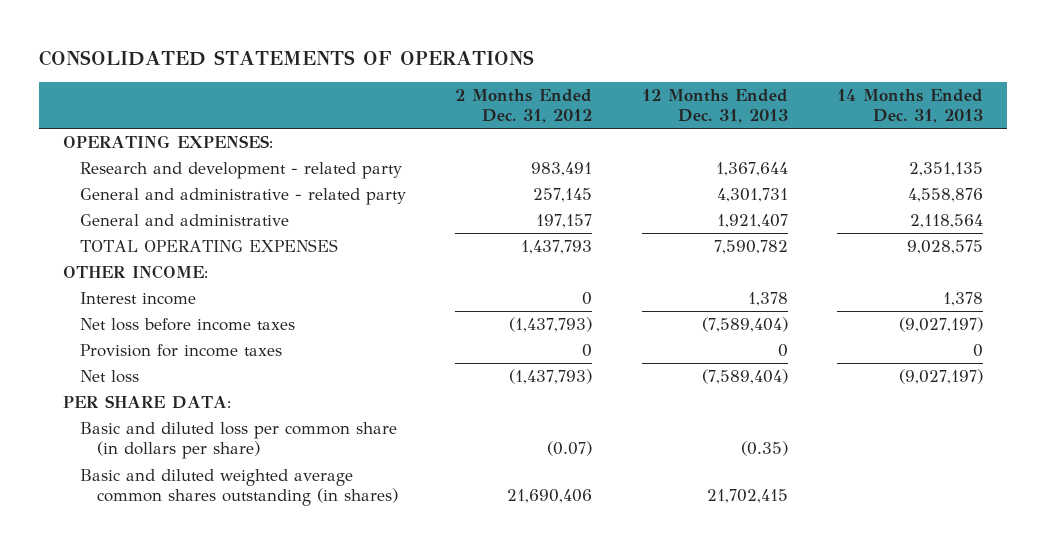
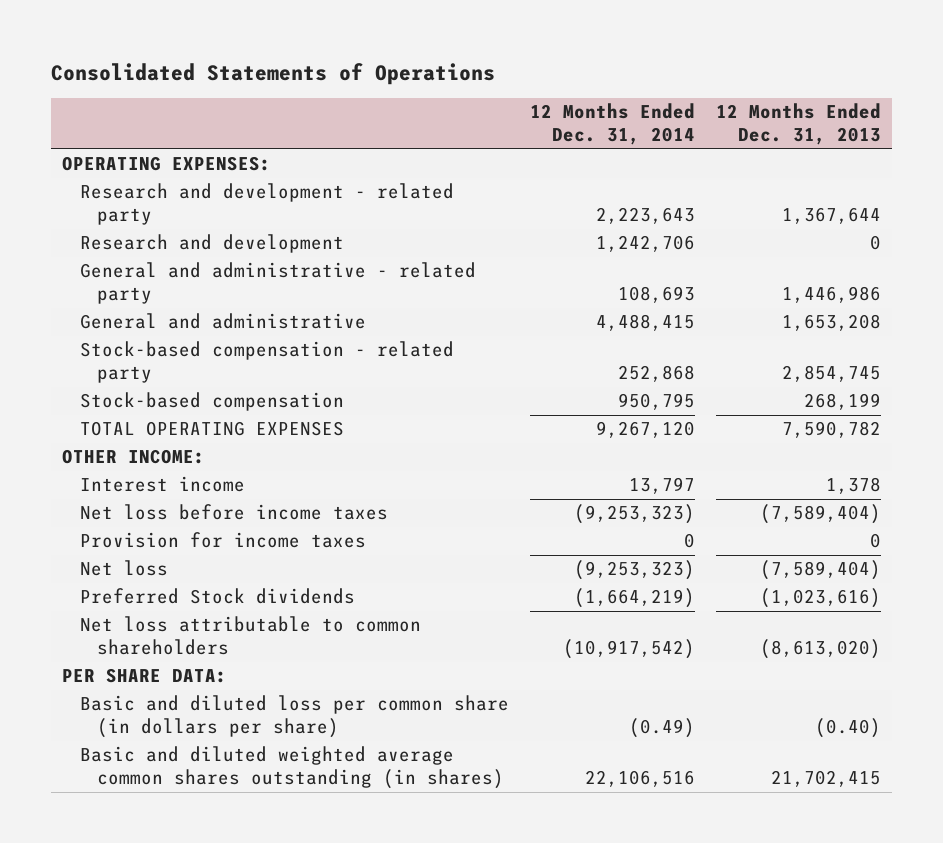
[38,49,534,66] CONSOLIDATED STATEMENTS OF OPERATIONS -> [51,62,496,85] Consolidated Statements of Operations
[455,88,593,124] 2 Months Ended Dec. 31, 2012 -> none
[836,88,983,124] 14 Months Ended Dec. 31, 2013 -> none
none -> [529,103,695,146] 12 Months Ended Dec. 31, 2014
none -> [79,234,344,254] Research and development
[716,188,788,203] 4,301,731 -> [782,286,882,304] 1,446,986
[716,214,788,229] 1,921,407 -> [782,314,882,332] 1,653,208
none -> [79,341,454,384] Stock-based compensation - related party
none -> [79,392,344,412] Stock-based compensation
none -> [79,588,355,605] Preferred Stock dividends
none -> [79,616,421,656] Net loss attributable to common shareholders
[740,441,788,457] (0.35) -> [815,718,882,739] (0.40)

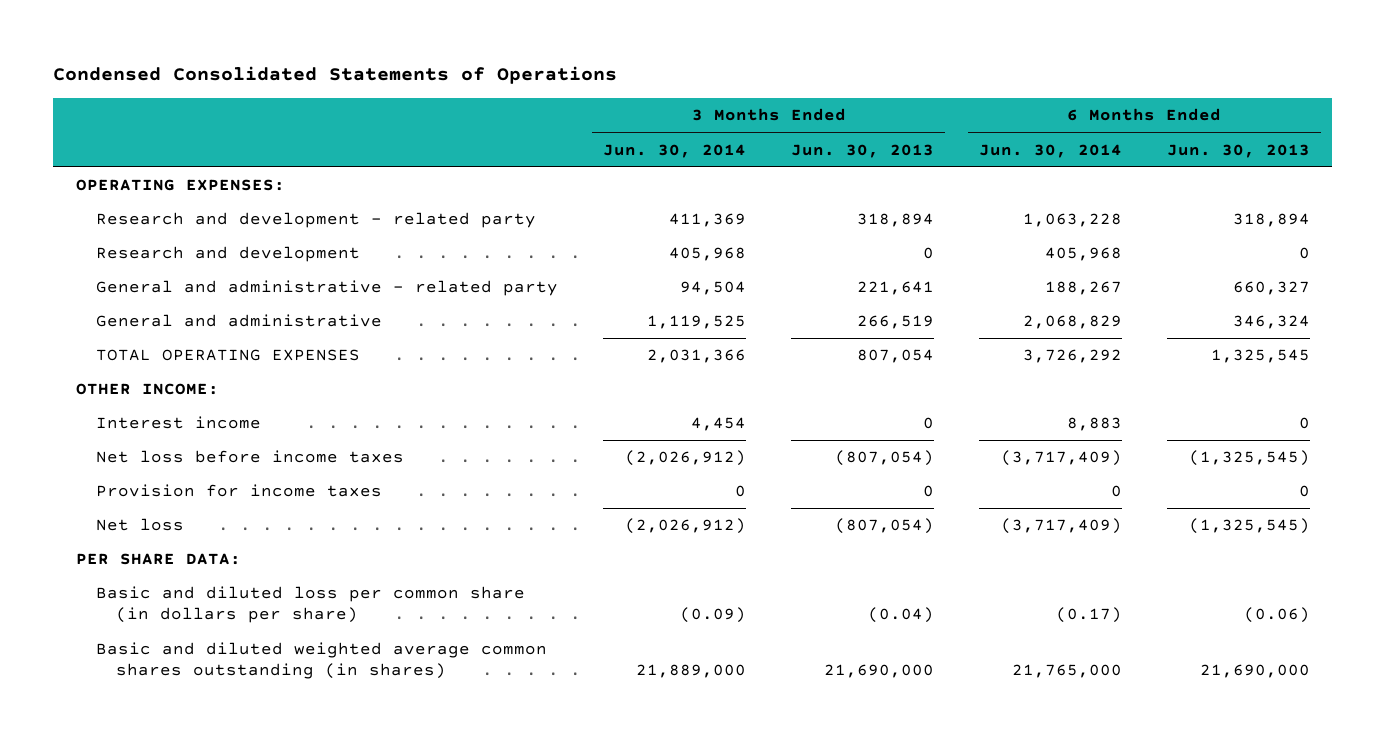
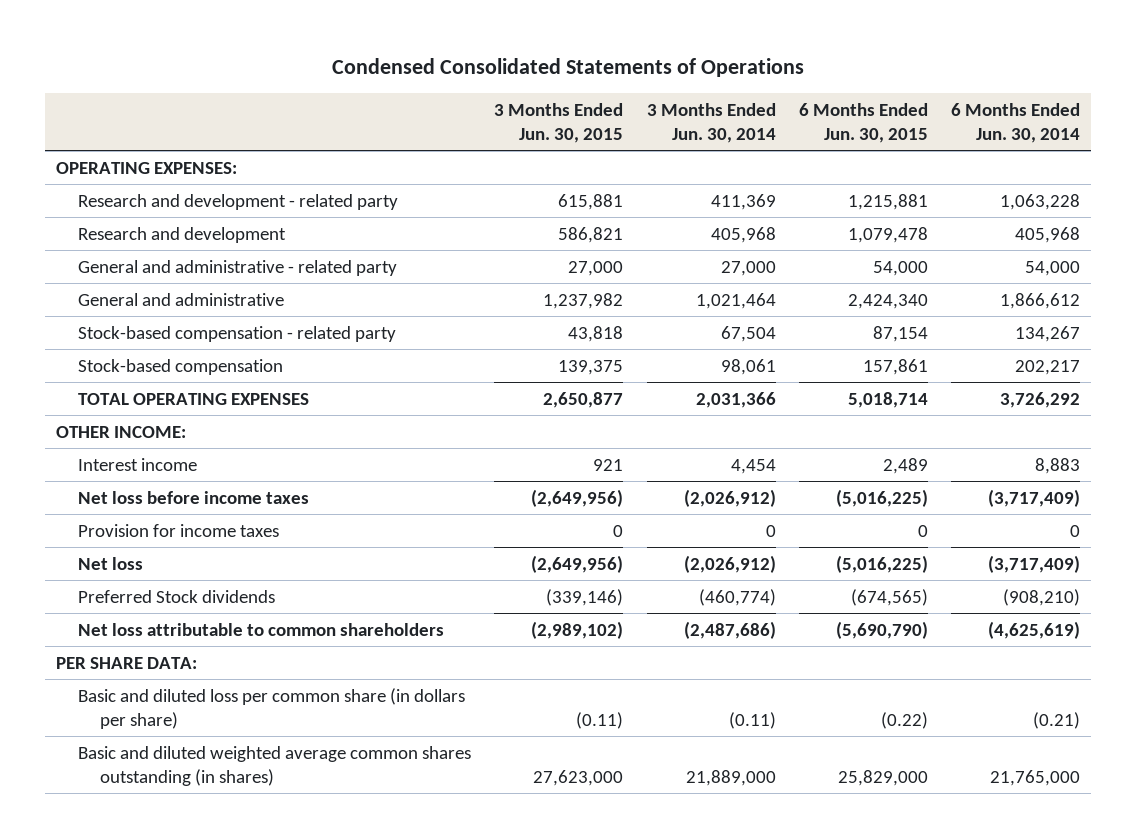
[791,143,935,158] Jun. 30, 2013 -> none
[1166,143,1310,158] Jun. 30, 2013 -> none
none -> [494,103,624,143] 3 Months Ended Jun. 30, 2015
none -> [798,103,928,143] 6 Months Ended Jun. 30, 2015
[680,281,747,296] 94,504 -> [720,260,776,276] 27,000
[1044,281,1122,296] 188,267 -> [1024,260,1080,276] 54,000
[647,315,747,330] 1,119,525 -> [695,292,776,309] 1,021,464
[1022,315,1122,330] 2,068,829 -> [999,292,1080,309] 1,866,612
none -> [78,325,397,342] Stock-based compensation - related party
none -> [78,358,284,375] Stock-based compensation
none -> [78,589,276,603] Preferred Stock dividends
none -> [78,622,445,636] Net loss attributable to common shareholders
[680,607,747,624] (0.09) -> [728,711,776,729] (0.11)
[1055,607,1122,624] (0.17) -> [1032,711,1080,729] (0.21)

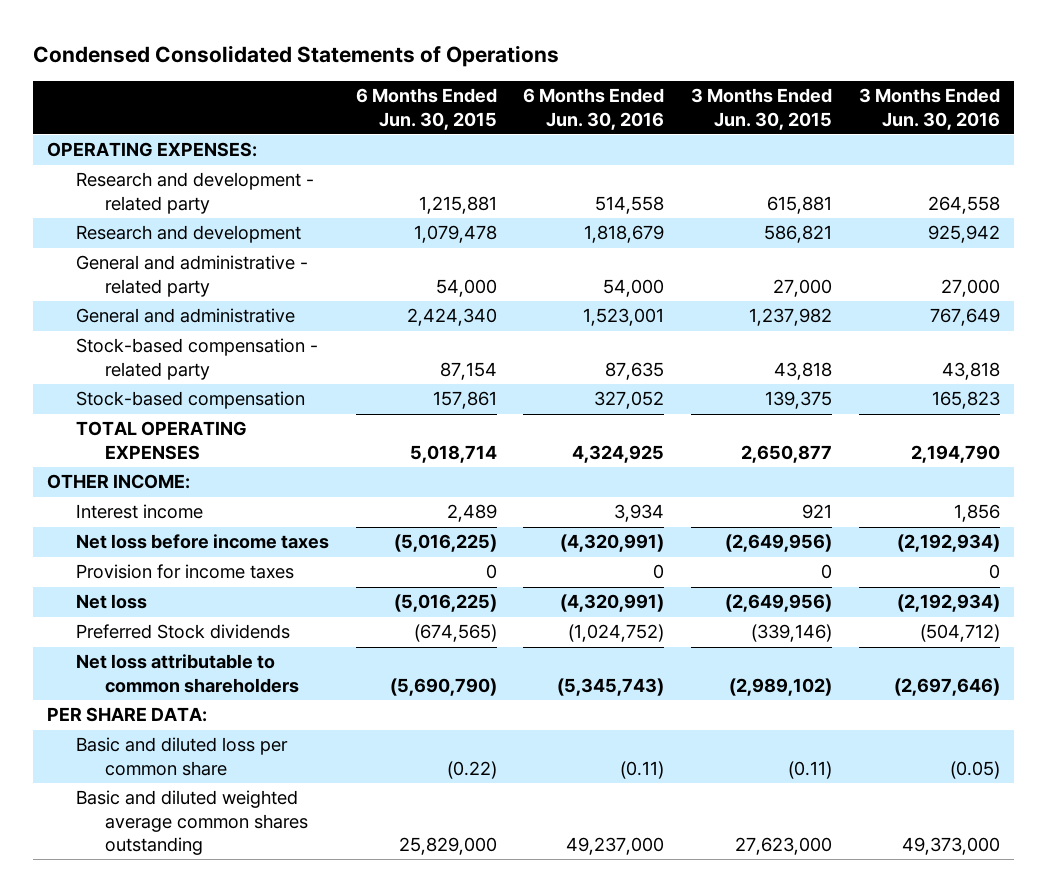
[646,103,776,143] 3 Months Ended Jun. 30, 2014 -> none
[950,103,1080,143] 6 Months Ended Jun. 30, 2014 -> none
none -> [523,88,665,130] 6 Months Ended Jun. 30, 2016
none -> [859,88,1001,130] 3 Months Ended Jun. 30, 2016
[78,687,466,729] Basic and diluted loss per common share (in dollars per share) -> [75,737,288,776] Basic and diluted loss per common share
[78,745,472,786] Basic and diluted weighted average common shares outstanding (in shares) -> [75,790,308,856] Basic and diluted weighted average common shares outstanding

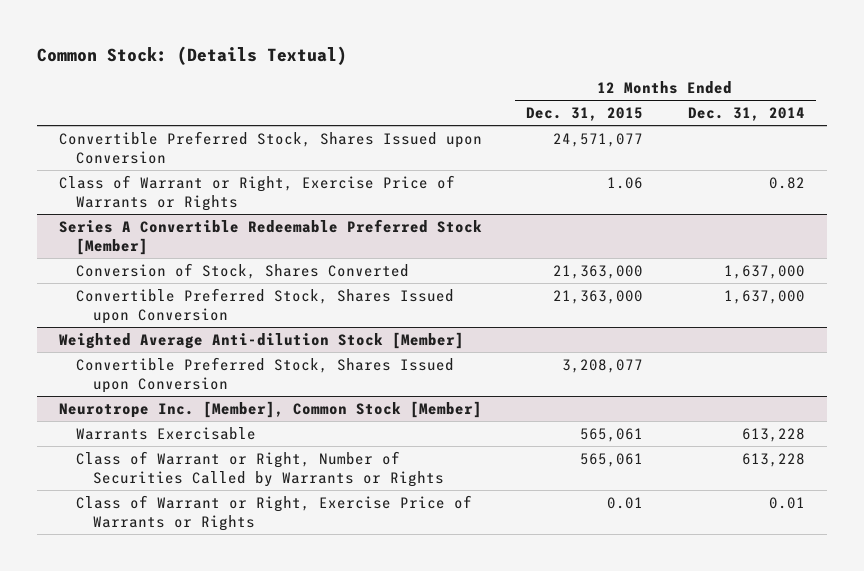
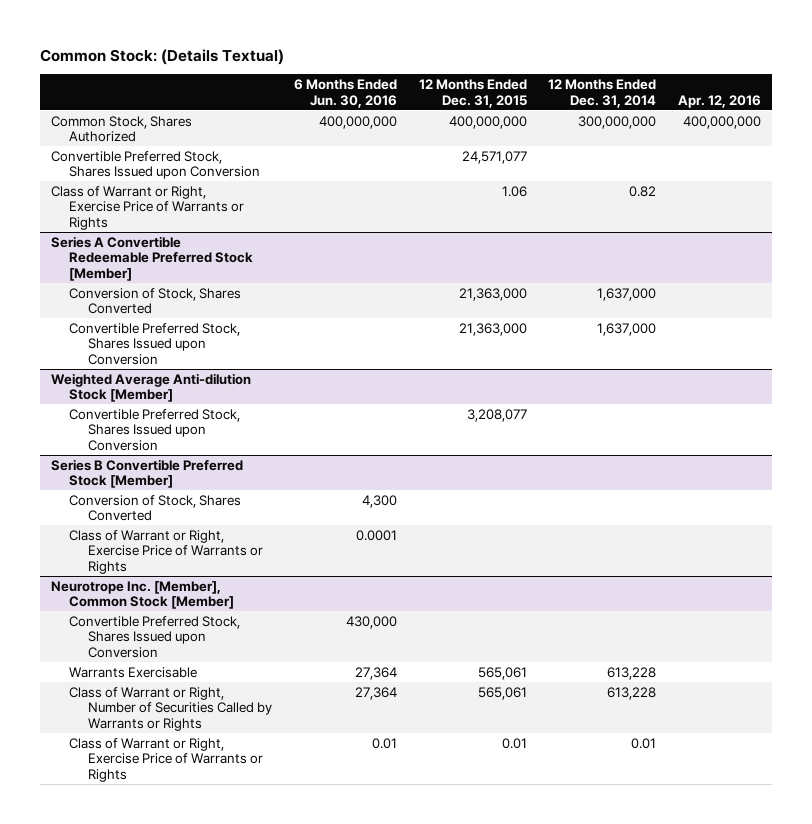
none -> [293,78,397,108] 6 Months Ended Jun. 30, 2016
none -> [677,94,761,108] Apr. 12, 2016
none -> [50,115,192,143] Common Stock, Shares Authorized
none -> [50,458,243,489] Series B Convertible Preferred Stock [Member]
none -> [69,494,242,522] Conversion of Stock, Shares Converted
none -> [69,529,264,575] Class of Warrant or Right, Exercise Price of Warrants or Rights
none -> [69,615,241,659] Convertible Preferred Stock, Shares Issued upon Conversion

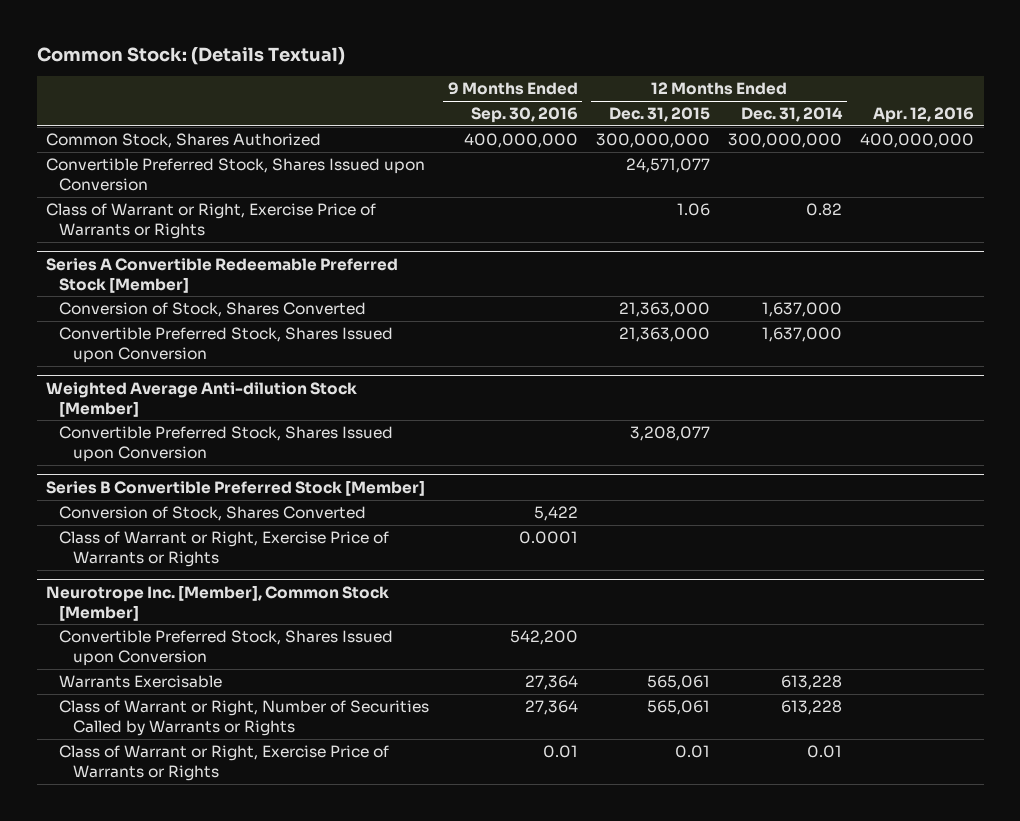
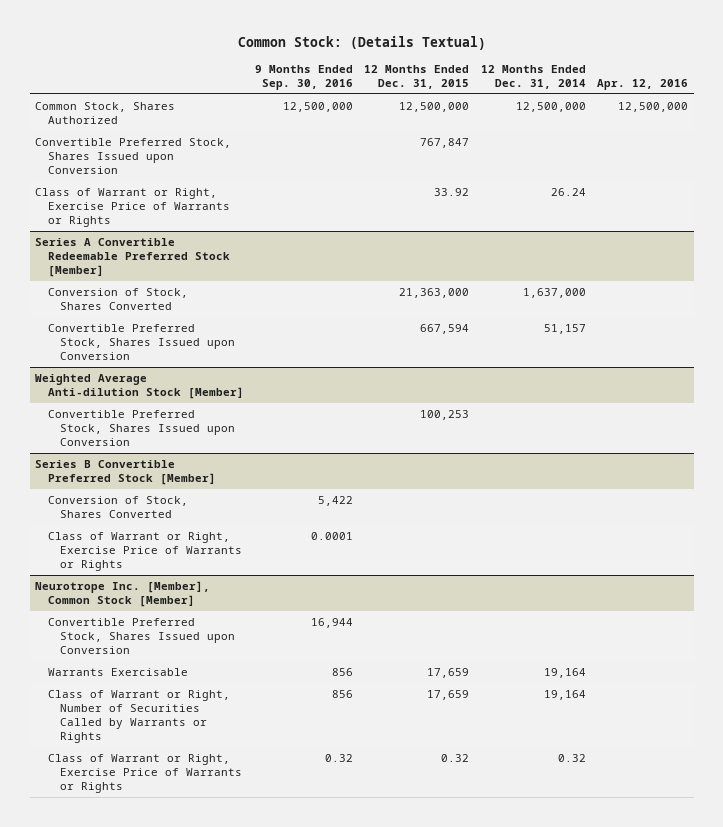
[463,133,578,149] 400,000,000 -> [282,101,353,112] 12,500,000
[595,133,710,149] 300,000,000 -> [399,101,470,112] 12,500,000
[728,133,843,149] 300,000,000 -> [515,101,586,112] 12,500,000
[860,133,975,149] 400,000,000 -> [617,101,688,112] 12,500,000
[625,158,710,174] 24,571,077 -> [420,137,470,148] 767,847
[676,203,710,217] 1.06 -> [434,187,470,196] 33.92
[806,203,843,217] 0.82 -> [550,187,586,196] 26.24
[618,327,710,343] 21,363,000 -> [420,323,470,334] 667,594
[762,327,843,343] 1,637,000 -> [543,323,586,334] 51,157
[629,426,710,442] 3,208,077 -> [420,409,470,420] 100,253
[509,630,578,646] 542,200 -> [310,617,353,628] 16,944
[524,675,578,691] 27,364 -> [331,667,353,676] 856
[646,675,710,691] 565,061 -> [427,667,470,678] 17,659
[781,675,843,691] 613,228 -> [543,667,586,678] 19,164
[524,700,578,716] 27,364 -> [331,689,353,698] 856
[646,700,710,716] 565,061 -> [427,689,470,700] 17,659
[781,700,843,716] 613,228 -> [543,689,586,700] 19,164
[542,745,578,759] 0.01 -> [324,753,353,762] 0.32
[674,745,710,759] 0.01 -> [441,753,470,762] 0.32
[807,745,843,759] 0.01 -> [557,753,586,762] 0.32

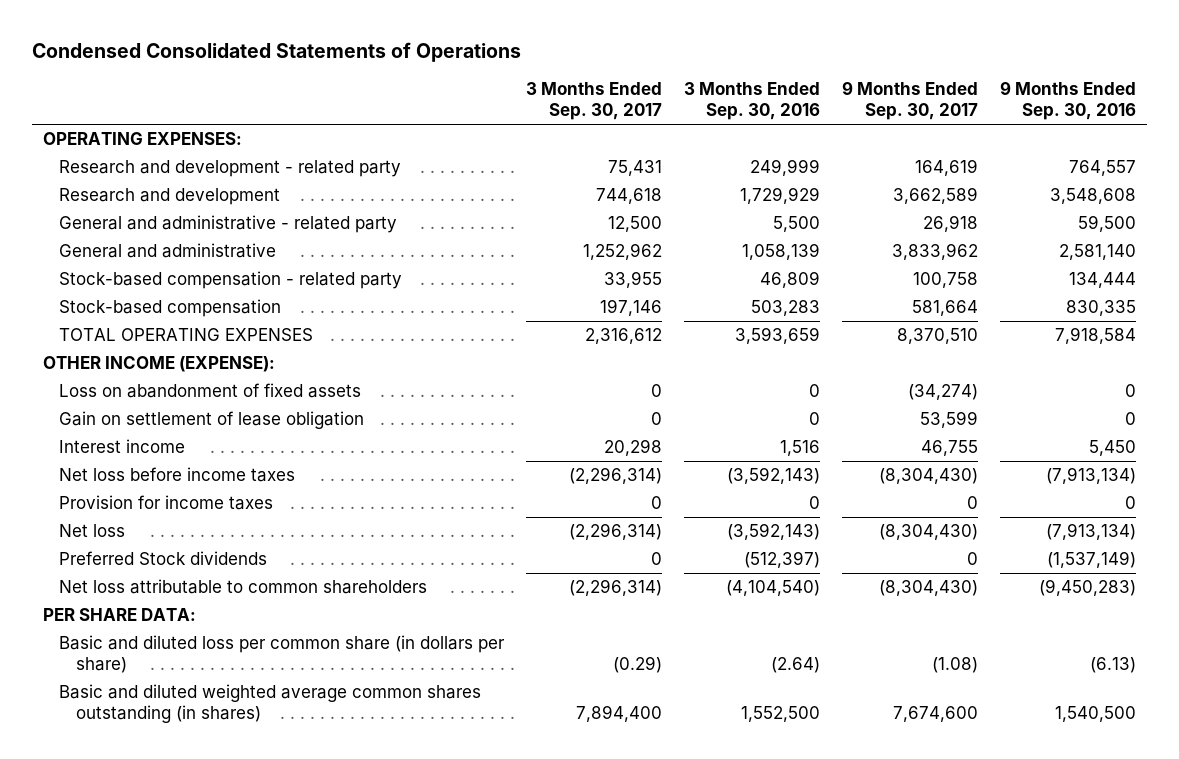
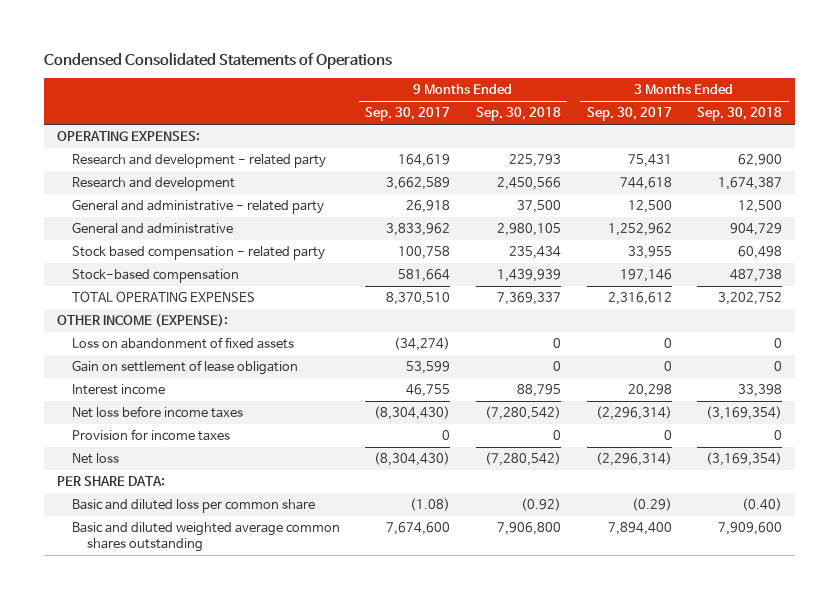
[684,82,821,121] 3 Months Ended Sep. 30, 2016 -> none
[1000,81,1137,121] 9 Months Ended Sep. 30, 2016 -> none
none -> [476,107,562,122] Sep. 30, 2018
none -> [697,107,783,122] Sep. 30, 2018
[59,271,403,290] Stock-based compensation - related party -> [71,246,325,261] Stock based compensation - related party
[59,551,268,566] Preferred Stock dividends -> none
[59,579,428,595] Net loss attributable to common shareholders -> none
[59,635,506,673] Basic and diluted loss per common share (in dollars per share) -> [71,499,315,514] Basic and diluted loss per common share
[59,684,482,723] Basic and diluted weighted average common shares outstanding (in shares) -> [71,522,340,552] Basic and diluted weighted average common shares outstanding

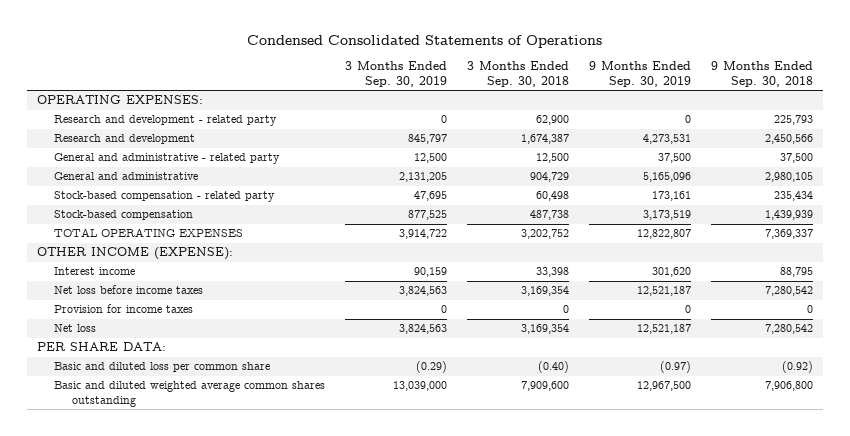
[365,107,451,122] Sep. 30, 2017 -> none
[586,107,672,122] Sep. 30, 2017 -> none
none -> [345,61,448,87] 3 Months Ended Sep. 30, 2019
none -> [588,61,691,87] 9 Months Ended Sep. 30, 2019
[71,246,325,261] Stock based compensation - related party -> [54,191,276,203] Stock-based compensation - related party
[71,337,294,350] Loss on abandonment of fixed assets -> none
[71,360,298,376] Gain on settlement of lease obligation -> none
[485,406,562,421] (7,280,542) -> [764,286,813,297] 7,280,542
[706,406,783,421] (3,169,354) -> [520,286,569,297] 3,169,354
[485,452,562,467] (7,280,542) -> [764,324,813,335] 7,280,542
[706,452,783,467] (3,169,354) -> [520,324,569,335] 3,169,354

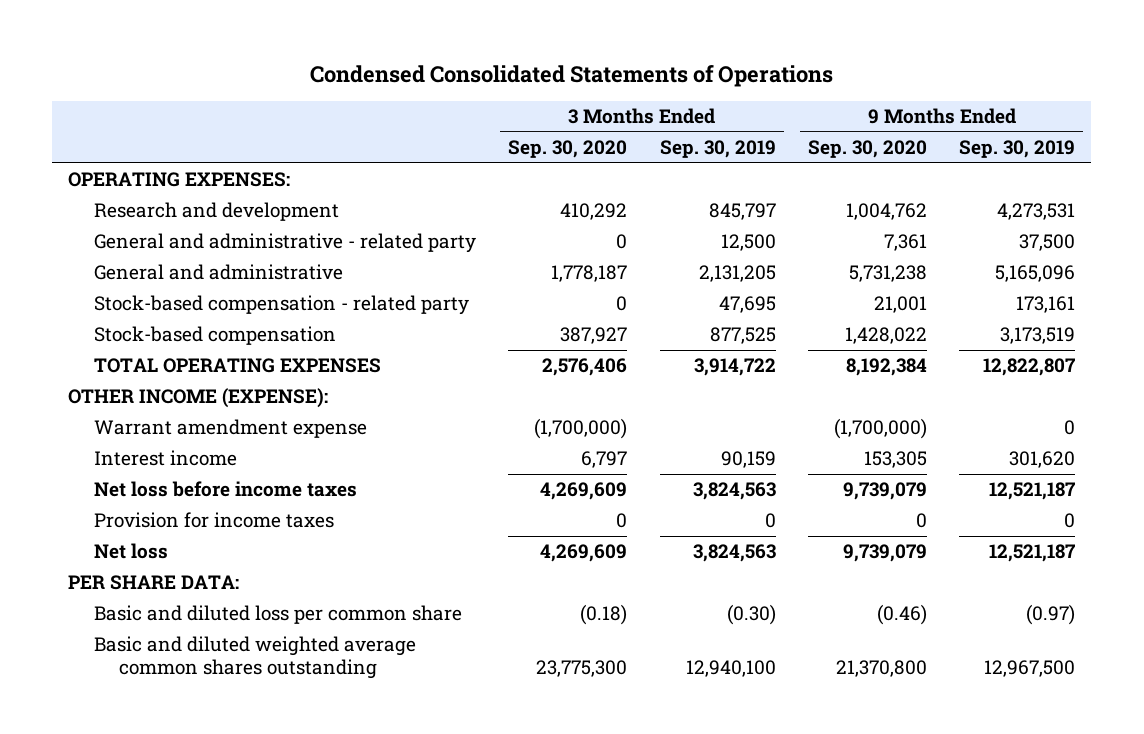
[466,61,569,87] 3 Months Ended Sep. 30, 2018 -> none
[710,61,813,87] 9 Months Ended Sep. 30, 2018 -> none
none -> [508,140,628,159] Sep. 30, 2020
none -> [807,140,927,159] Sep. 30, 2020
[54,115,278,127] Research and development - related party -> none
none -> [93,419,367,439] Warrant amendment expense
[416,361,448,374] (0.29) -> [726,604,776,626] (0.30)
[393,381,448,392] 13,039,000 -> [685,659,776,677] 12,940,100

